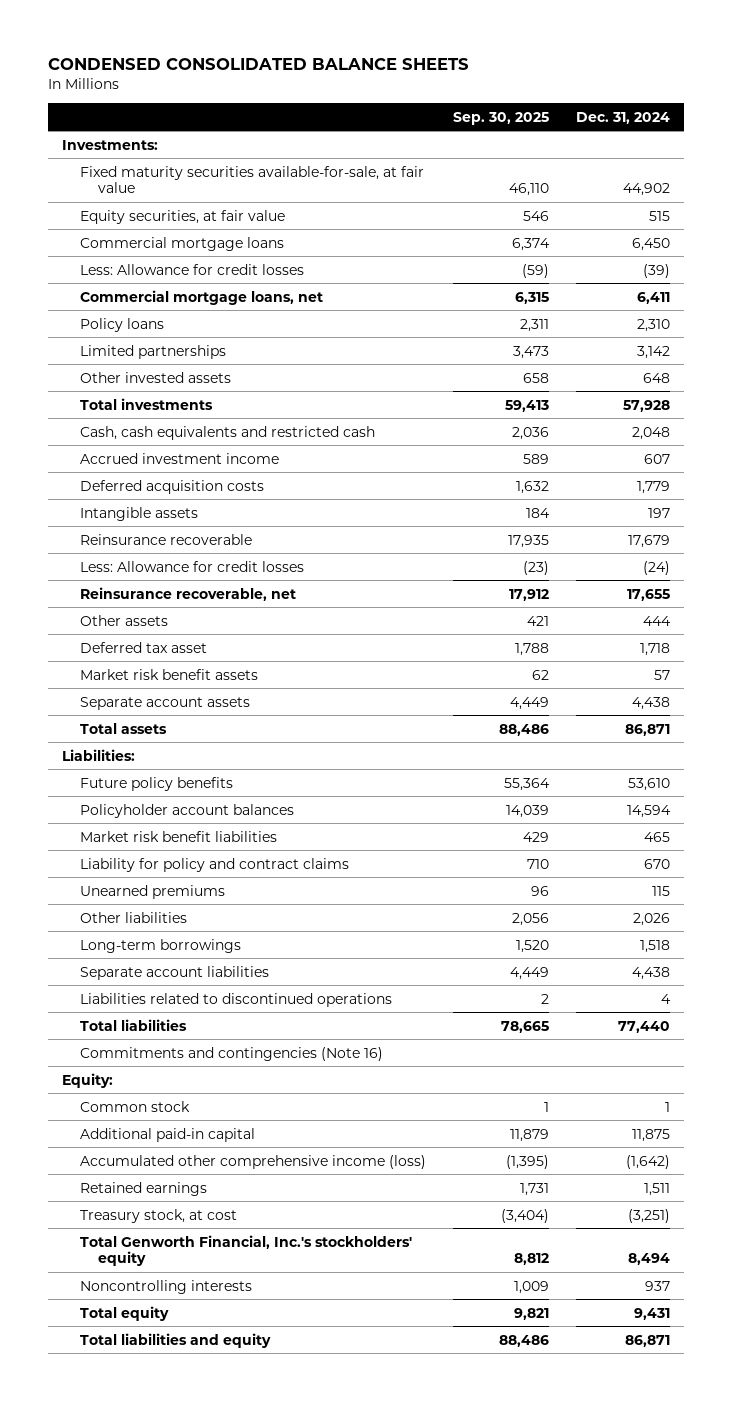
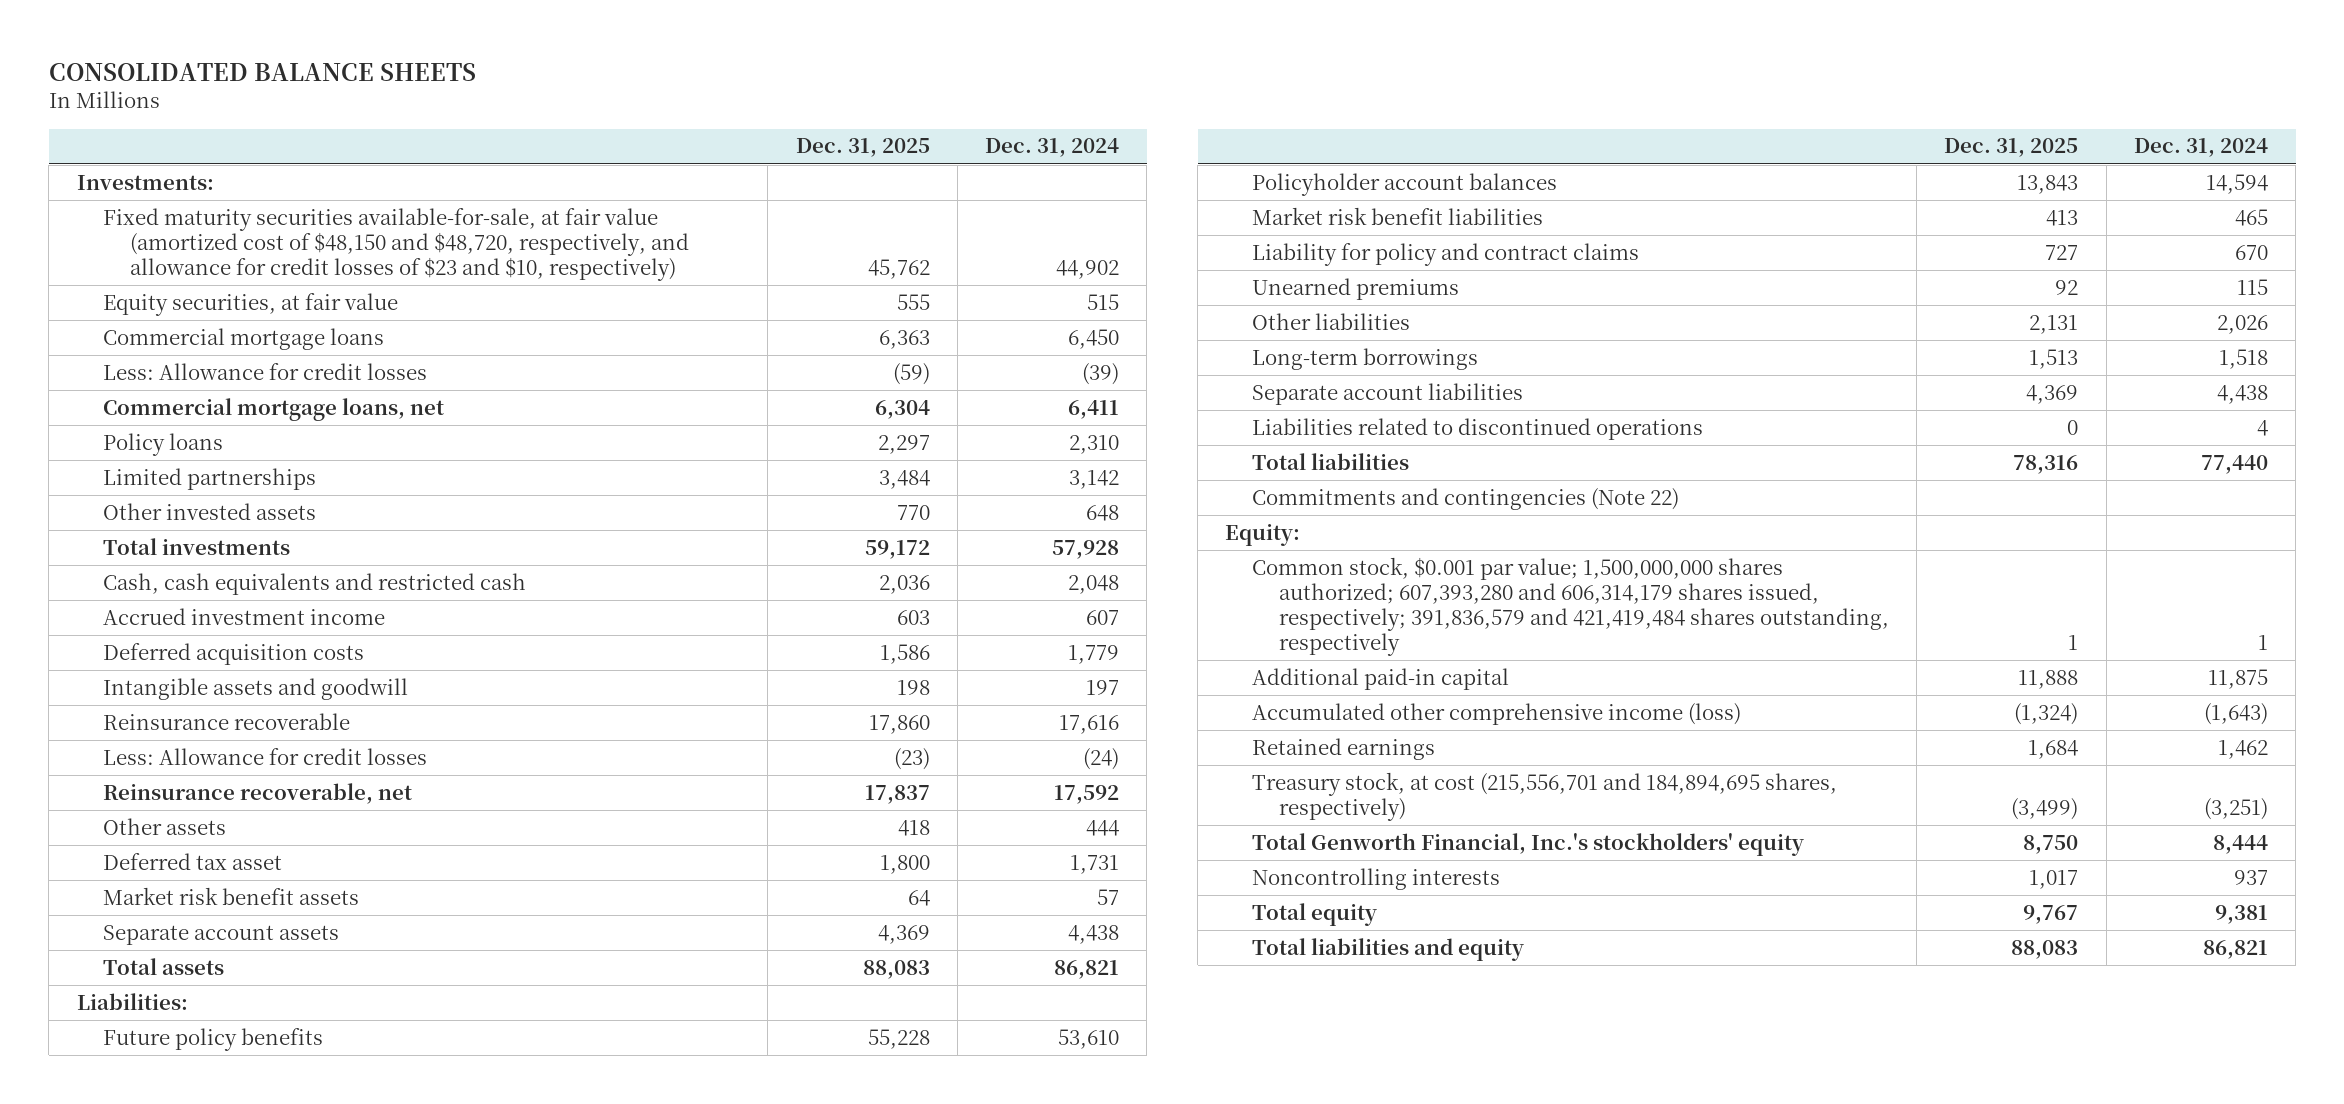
[47,57,469,70] CONDENSED CONSOLIDATED BALANCE SHEETS -> [48,62,476,81] CONSOLIDATED BALANCE SHEETS
[453,111,550,125] Sep. 30, 2025 -> none
none -> [795,138,930,158] Dec. 31, 2025
[79,165,424,194] Fixed maturity securities available-for-sale, at fair value -> [103,207,690,281] Fixed maturity securities available-for-sale, at fair value (amortized cost of $48,150 and $48,720, respectively, and allowance for credit losses of $23 and $10, respectively)
[79,506,198,521] Intangible assets -> [103,677,409,700] Intangible assets and goodwill
[628,534,671,548] 17,679 -> [1059,714,1120,734] 17,616
[627,588,671,601] 17,655 -> [1054,784,1120,804] 17,592
[640,642,671,656] 1,718 -> [1070,854,1120,874] 1,731
[625,723,671,736] 86,871 -> [1054,959,1120,979] 86,821
[79,1046,383,1061] Commitments and contingencies (Note 16) -> [1252,487,1680,510] Commitments and contingencies (Note 22)
[79,1100,190,1112] Common stock -> [1252,556,1890,656] Common stock, $0.001 par value; 1,500,000,000 shares authorized; 607,393,280 and 606,314,179 shares issued, respectively; 391,836,579 and 421,419,484 shares outstanding, respectively
[626,1154,671,1169] (1,642) -> [2203,702,2268,725] (1,643)
[644,1182,671,1196] 1,511 -> [2217,739,2268,759] 1,462
[79,1208,237,1223] Treasury stock, at cost -> [1252,771,1838,821] Treasury stock, at cost (215,556,701 and 184,894,695 shares, respectively)
[628,1253,671,1266] 8,494 -> [2212,834,2268,854] 8,444
[634,1307,671,1320] 9,431 -> [2214,904,2268,924] 9,381
[625,1334,671,1347] 86,871 -> [2202,939,2268,959] 86,821

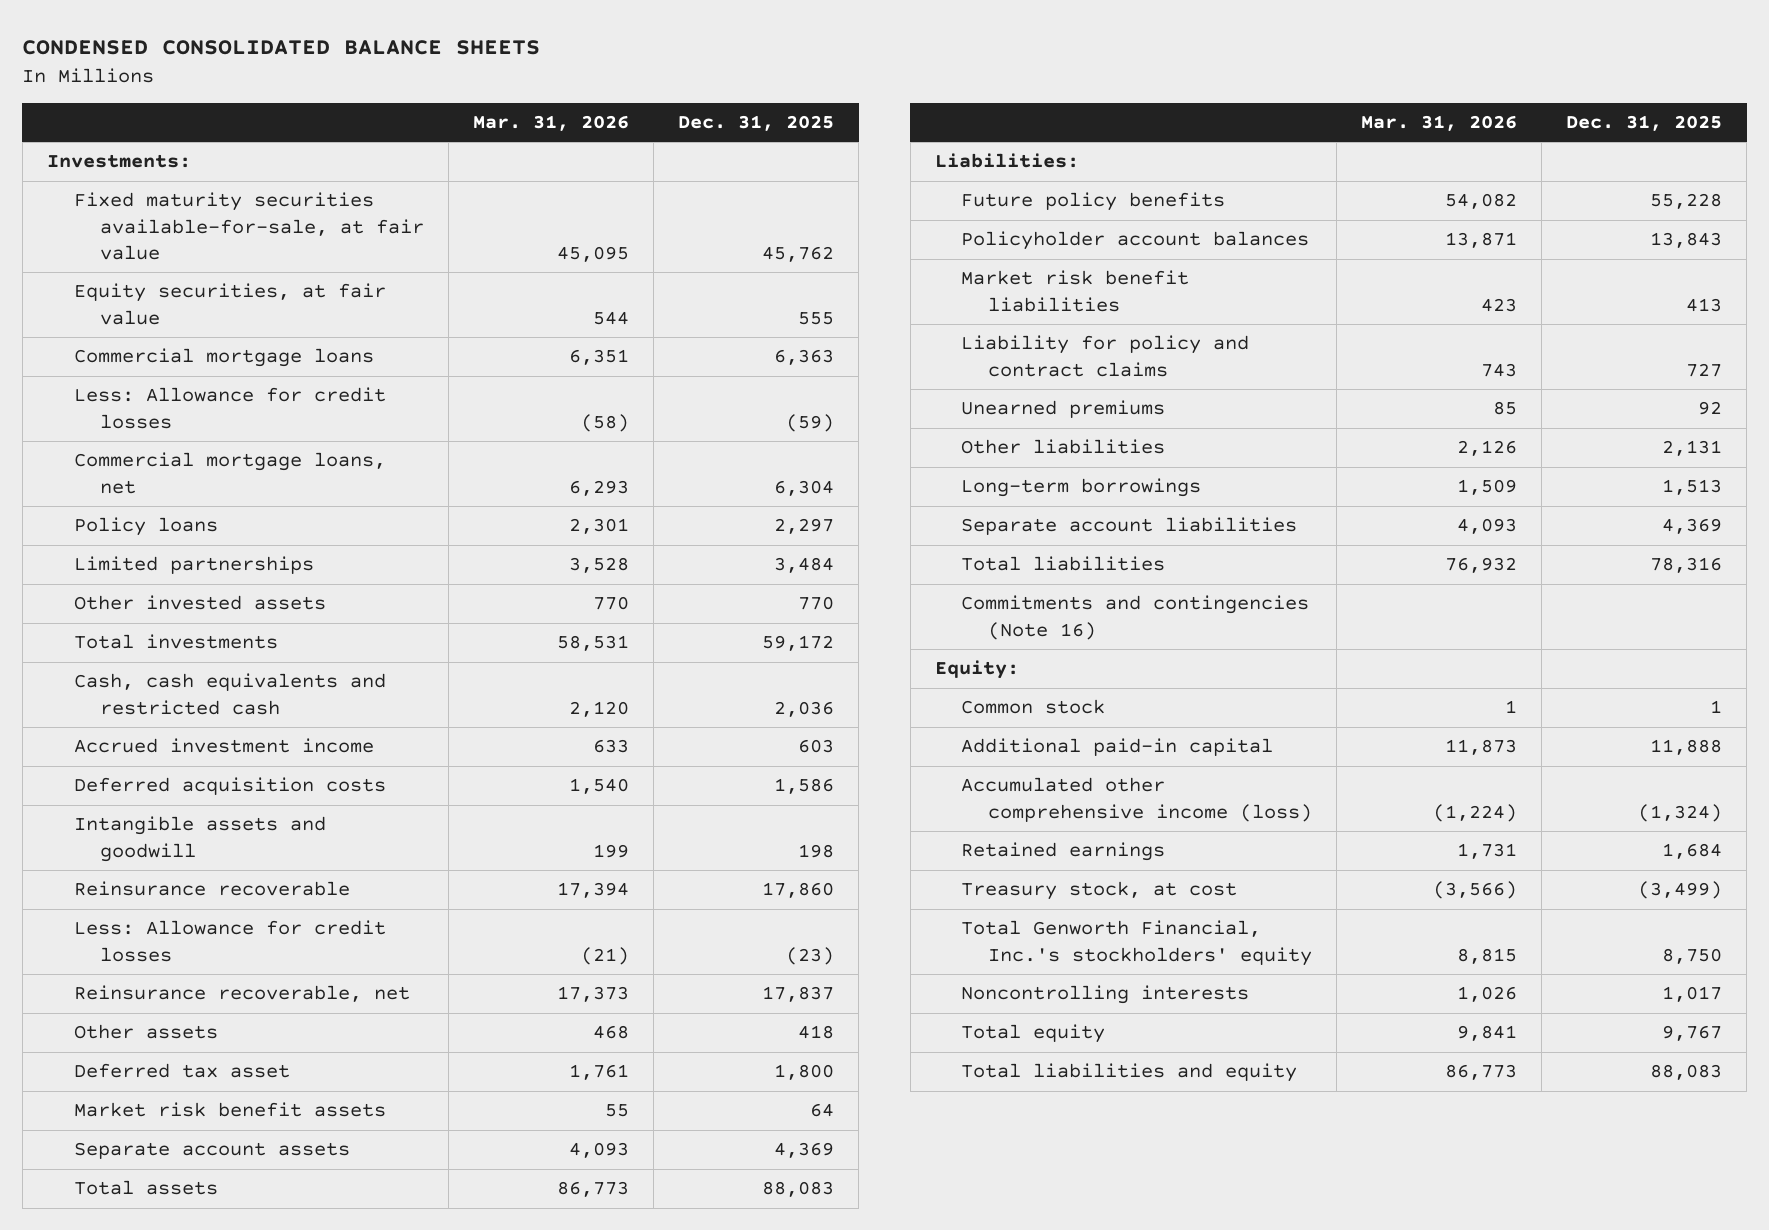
[48,62,476,81] CONSOLIDATED BALANCE SHEETS -> [22,40,541,56] CONDENSED CONSOLIDATED BALANCE SHEETS
[985,138,1120,158] Dec. 31, 2024 -> none
none -> [473,114,630,131] Mar. 31, 2026
[103,207,690,281] Fixed maturity securities available-for-sale, at fair value (amortized cost of $48,150 and $48,720, respectively, and allowance for credit losses of $23 and $10, respectively) -> [73,192,425,260] Fixed maturity securities available-for-sale, at fair value
[1252,417,1704,440] Liabilities related to discontinued operations -> none
[1252,487,1680,510] Commitments and contingencies (Note 22) -> [961,595,1310,640] Commitments and contingencies (Note 16)
[1252,556,1890,656] Common stock, $0.001 par value; 1,500,000,000 shares authorized; 607,393,280 and 606,314,179 shares issued, respectively; 391,836,579 and 421,419,484 shares outstanding, respectively -> [961,699,1106,715] Common stock
[1252,771,1838,821] Treasury stock, at cost (215,556,701 and 184,894,695 shares, respectively) -> [961,881,1238,901] Treasury stock, at cost

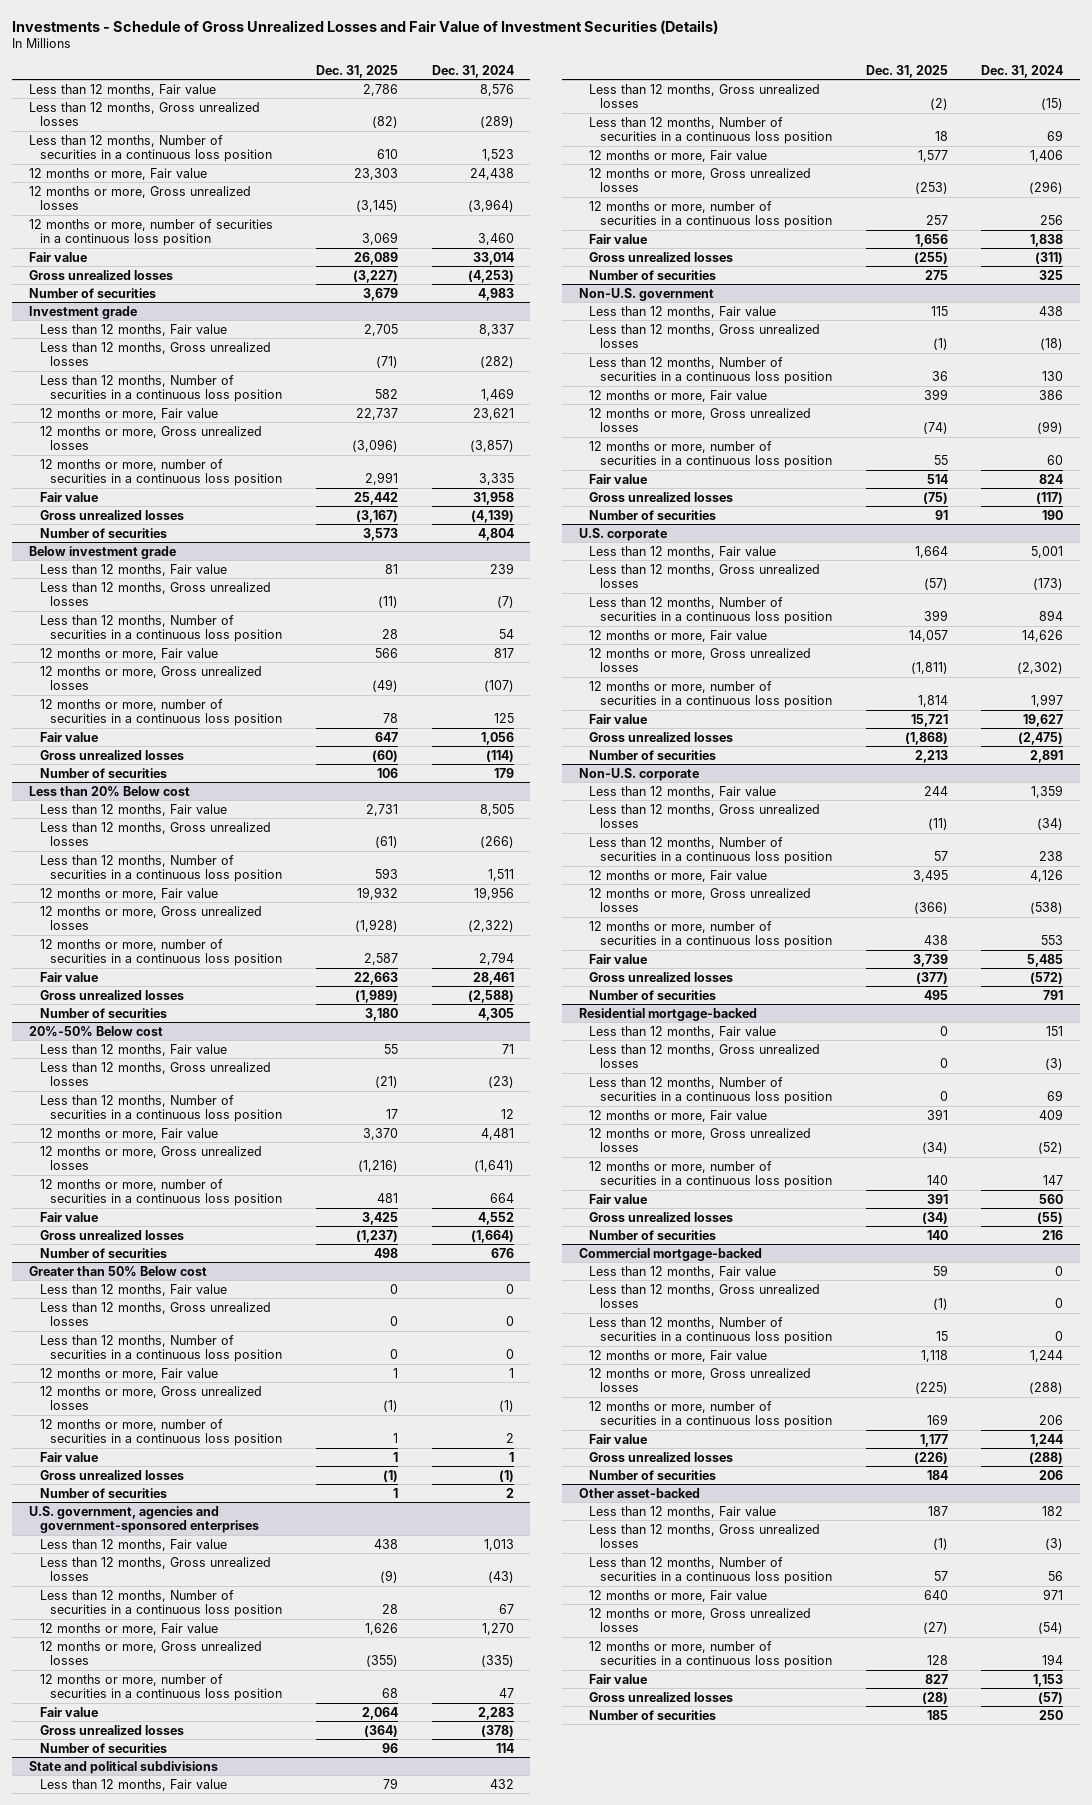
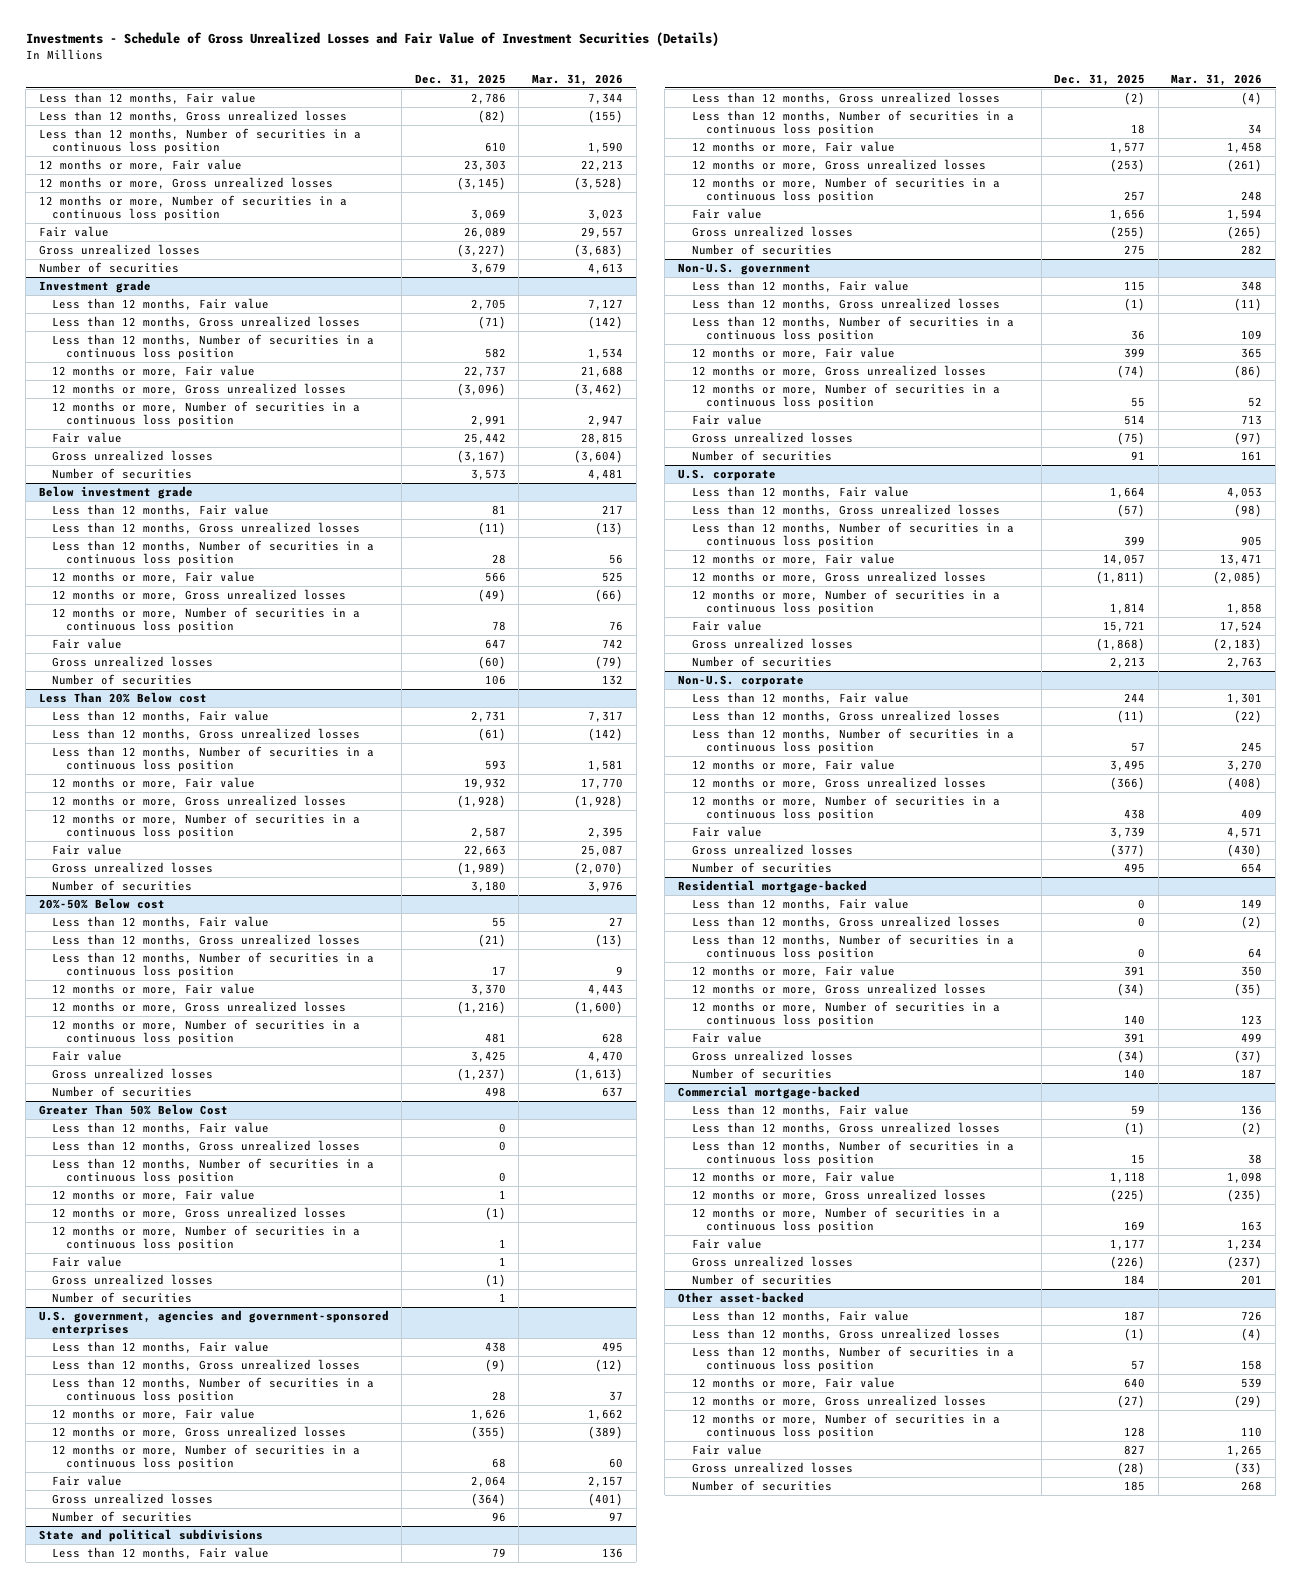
[431,64,514,78] Dec. 31, 2024 -> none
none -> [532,74,624,87] Mar. 31, 2026
[28,218,273,247] 12 months or more, number of securities in a continuous loss position -> [38,194,347,222] 12 months or more, Number of securities in a continuous loss position
[39,458,283,487] 12 months or more, number of securities in a continuous loss position -> [52,400,361,428] 12 months or more, Number of securities in a continuous loss position
[39,698,283,727] 12 months or more, number of securities in a continuous loss position -> [52,606,361,634] 12 months or more, Number of securities in a continuous loss position
[28,785,190,797] Less than 20% Below cost -> [38,691,207,703] Less Than 20% Below cost
[39,938,283,967] 12 months or more, number of securities in a continuous loss position -> [52,812,361,840] 12 months or more, Number of securities in a continuous loss position
[39,1178,283,1207] 12 months or more, number of securities in a continuous loss position -> [52,1018,361,1046] 12 months or more, Number of securities in a continuous loss position
[28,1265,207,1277] Greater than 50% Below cost -> [38,1103,228,1115] Greater Than 50% Below Cost
[39,1418,283,1447] 12 months or more, number of securities in a continuous loss position -> [52,1224,361,1252] 12 months or more, Number of securities in a continuous loss position
[39,1673,283,1702] 12 months or more, number of securities in a continuous loss position -> [52,1443,361,1471] 12 months or more, Number of securities in a continuous loss position
[589,200,832,229] 12 months or more, number of securities in a continuous loss position -> [691,176,1000,204] 12 months or more, Number of securities in a continuous loss position
[589,440,832,469] 12 months or more, number of securities in a continuous loss position -> [691,382,1000,410] 12 months or more, Number of securities in a continuous loss position
[589,680,832,709] 12 months or more, number of securities in a continuous loss position -> [691,588,1000,616] 12 months or more, Number of securities in a continuous loss position
[589,920,832,949] 12 months or more, number of securities in a continuous loss position -> [691,794,1000,822] 12 months or more, Number of securities in a continuous loss position
[589,1160,832,1189] 12 months or more, number of securities in a continuous loss position -> [691,1000,1000,1028] 12 months or more, Number of securities in a continuous loss position
[589,1400,832,1429] 12 months or more, number of securities in a continuous loss position -> [691,1206,1000,1234] 12 months or more, Number of securities in a continuous loss position
[589,1640,832,1669] 12 months or more, number of securities in a continuous loss position -> [691,1412,1000,1440] 12 months or more, Number of securities in a continuous loss position

